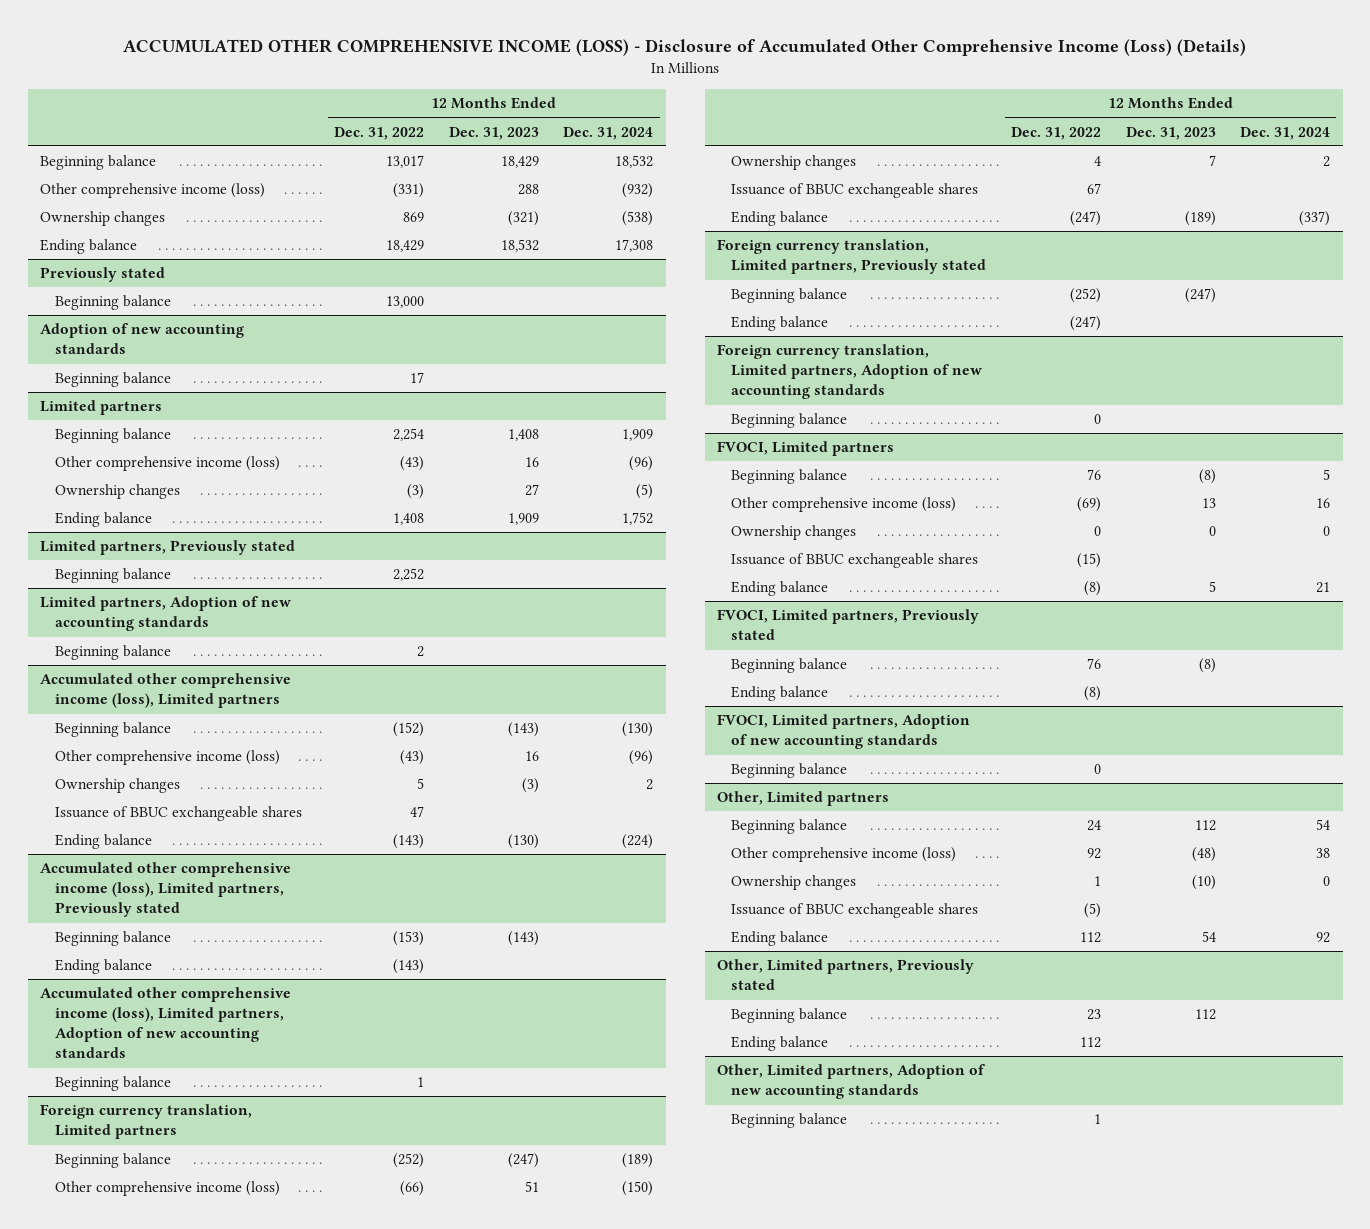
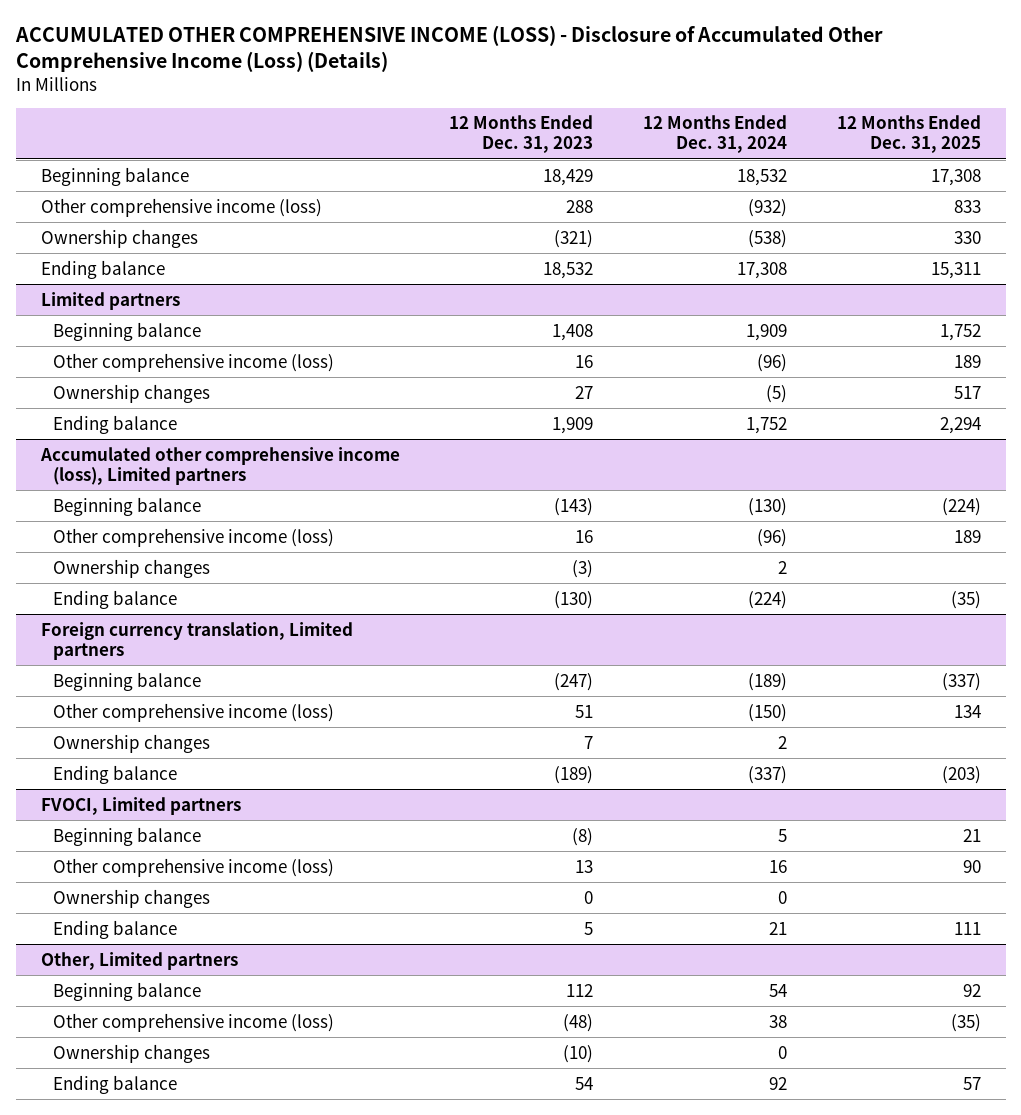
[334,126,425,140] Dec. 31, 2022 -> none
none -> [836,115,981,154] 12 Months Ended Dec. 31, 2025
[40,267,166,283] Previously stated -> none
[54,295,171,311] Beginning balance -> none
[40,323,245,355] Adoption of new accounting standards -> none
[54,372,171,388] Beginning balance -> none
[40,540,296,556] Limited partners, Previously stated -> none
[54,568,171,584] Beginning balance -> none
[40,596,292,632] Limited partners, Adoption of new accounting standards -> none
[54,645,171,661] Beginning balance -> none
[54,806,302,822] Issuance of BBUC exchangeable shares -> none
[40,862,292,918] Accumulated other comprehensive income (loss), Limited partners, Previously stated -> none
[54,931,171,947] Beginning balance -> none
[54,959,152,975] Ending balance -> none
[40,987,292,1059] Accumulated other comprehensive income (loss), Limited partners, Adoption of new accounting standards -> none
[54,1076,171,1092] Beginning balance -> none
[731,183,979,199] Issuance of BBUC exchangeable shares -> none
[717,239,987,275] Foreign currency translation, Limited partners, Previously stated -> none
[731,288,848,304] Beginning balance -> none
[731,316,829,332] Ending balance -> none
[717,344,983,400] Foreign currency translation, Limited partners, Adoption of new accounting standards -> none
[731,413,848,429] Beginning balance -> none
[731,553,979,569] Issuance of BBUC exchangeable shares -> none
[717,609,980,641] FVOCI, Limited partners, Previously stated -> none
[731,658,848,674] Beginning balance -> none
[731,686,829,702] Ending balance -> none
[717,714,971,750] FVOCI, Limited partners, Adoption of new accounting standards -> none
[731,763,848,779] Beginning balance -> none
[731,903,979,919] Issuance of BBUC exchangeable shares -> none
[717,959,975,991] Other, Limited partners, Previously stated -> none
[731,1008,848,1024] Beginning balance -> none
[731,1036,829,1052] Ending balance -> none
[717,1064,986,1100] Other, Limited partners, Adoption of new accounting standards -> none
[731,1113,848,1129] Beginning balance -> none

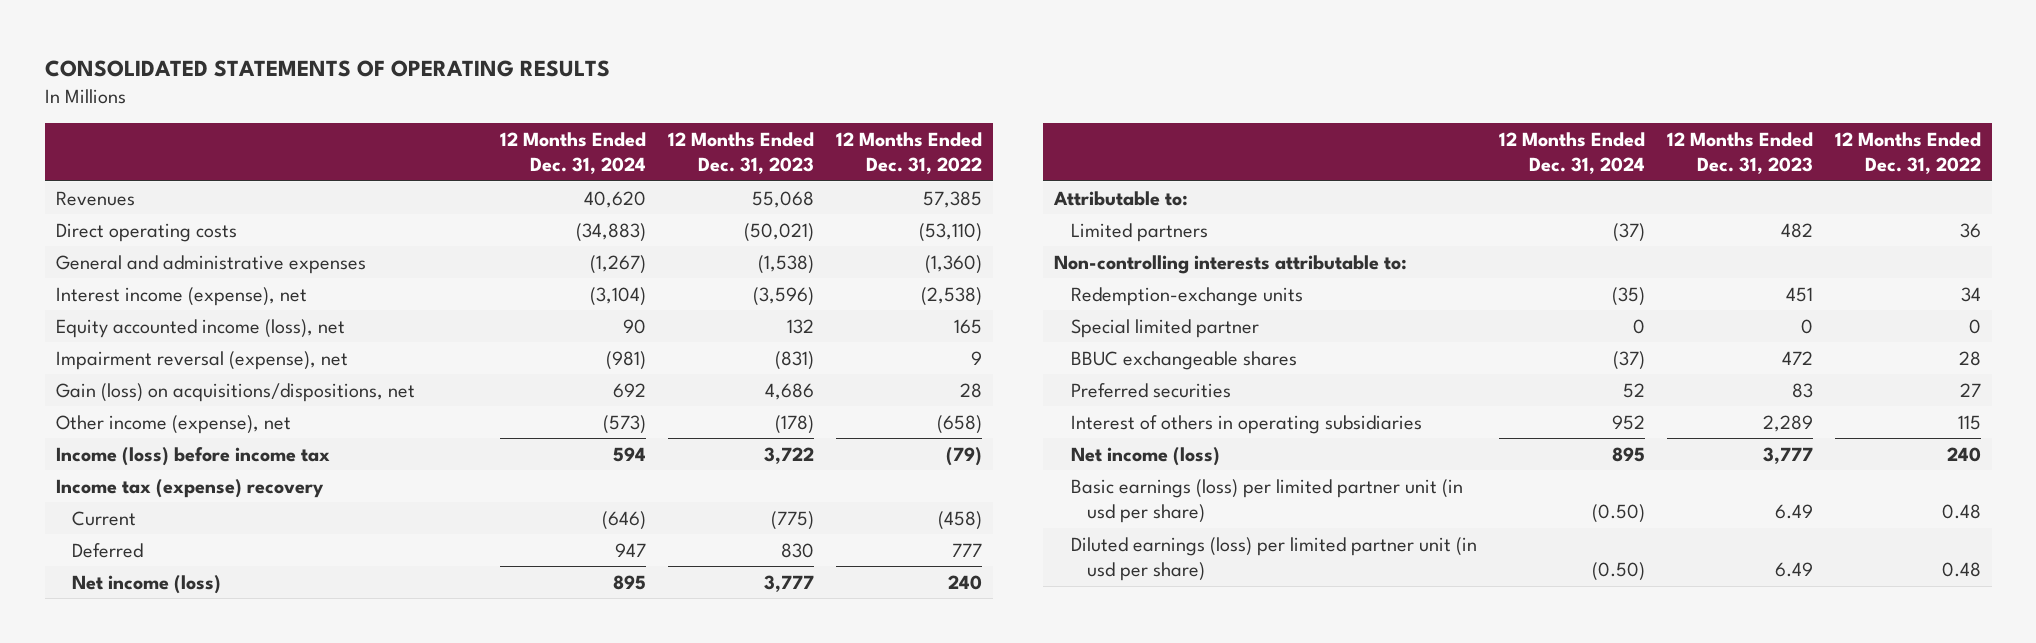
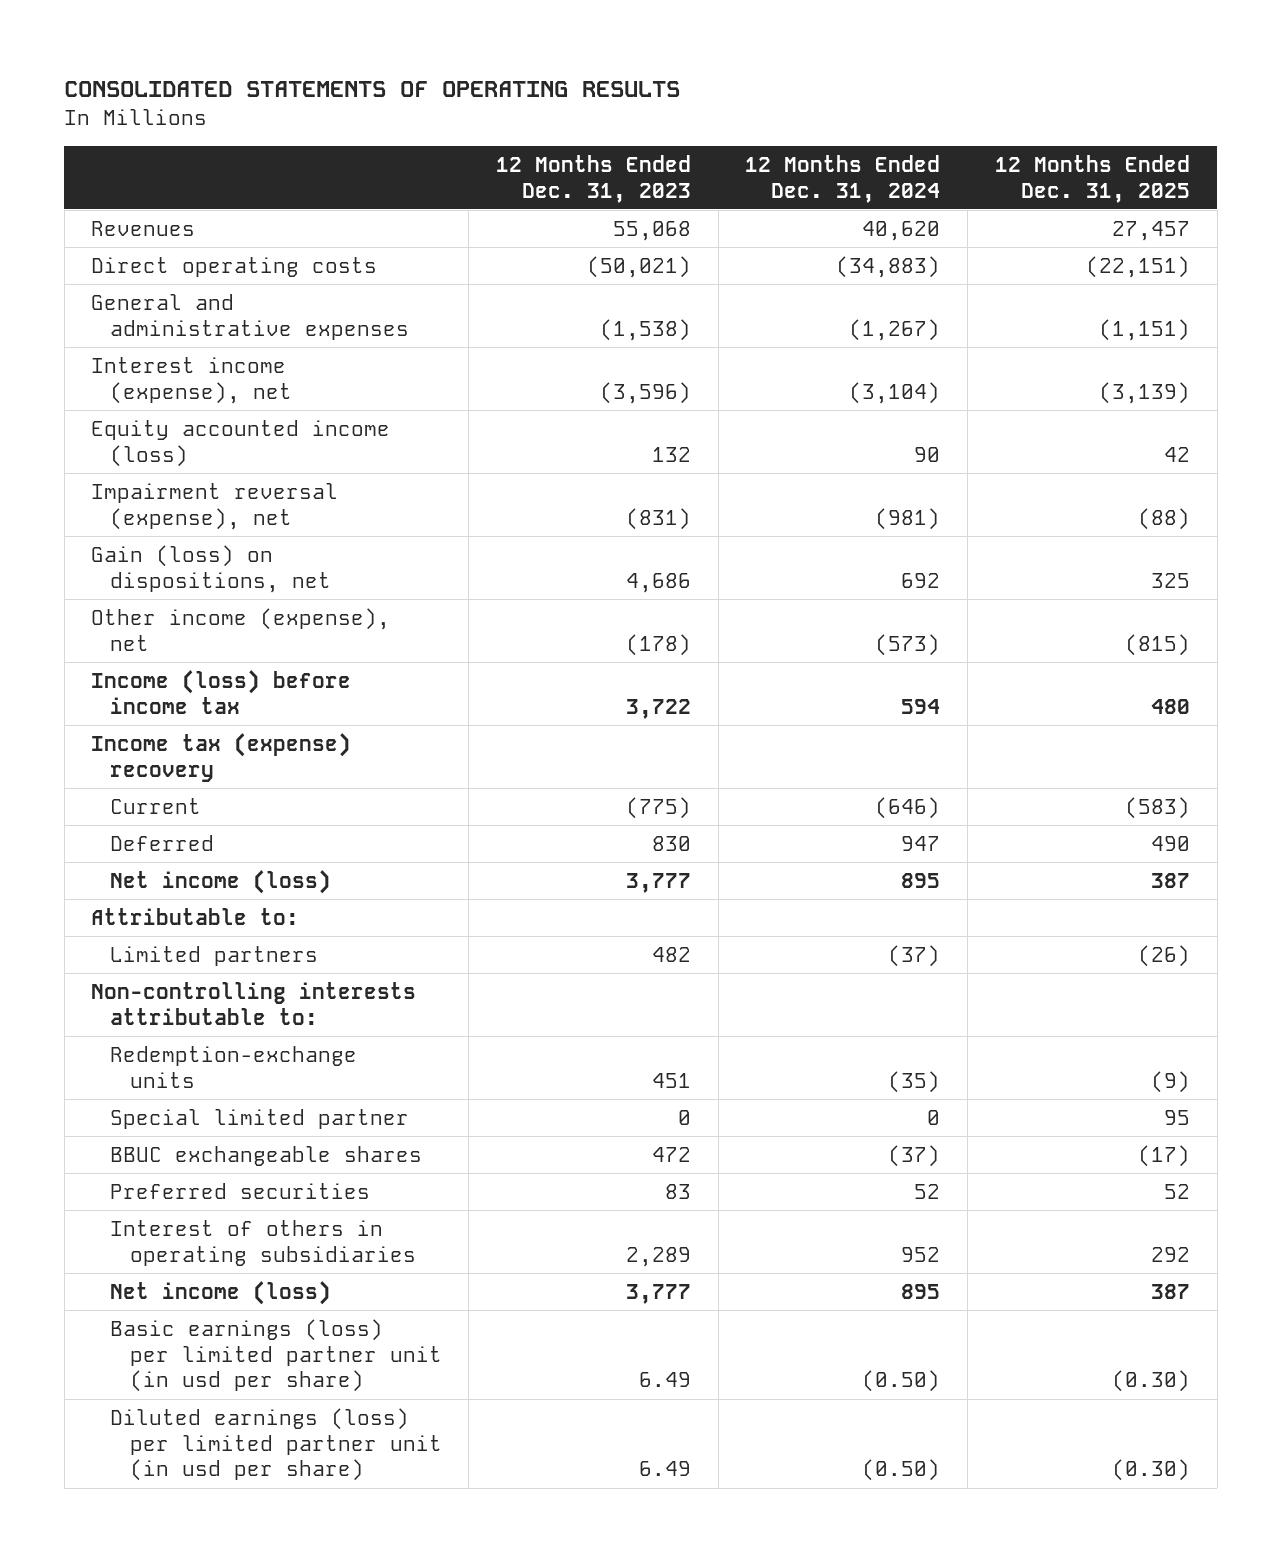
[836,131,983,175] 12 Months Ended Dec. 31, 2022 -> none
none -> [994,154,1190,203] 12 Months Ended Dec. 31, 2025
[55,318,345,338] Equity accounted income (loss), net -> [91,419,391,467] Equity accounted income (loss)
[55,382,415,402] Gain (loss) on acquisitions/dispositions, net -> [91,544,332,593] Gain (loss) on dispositions, net

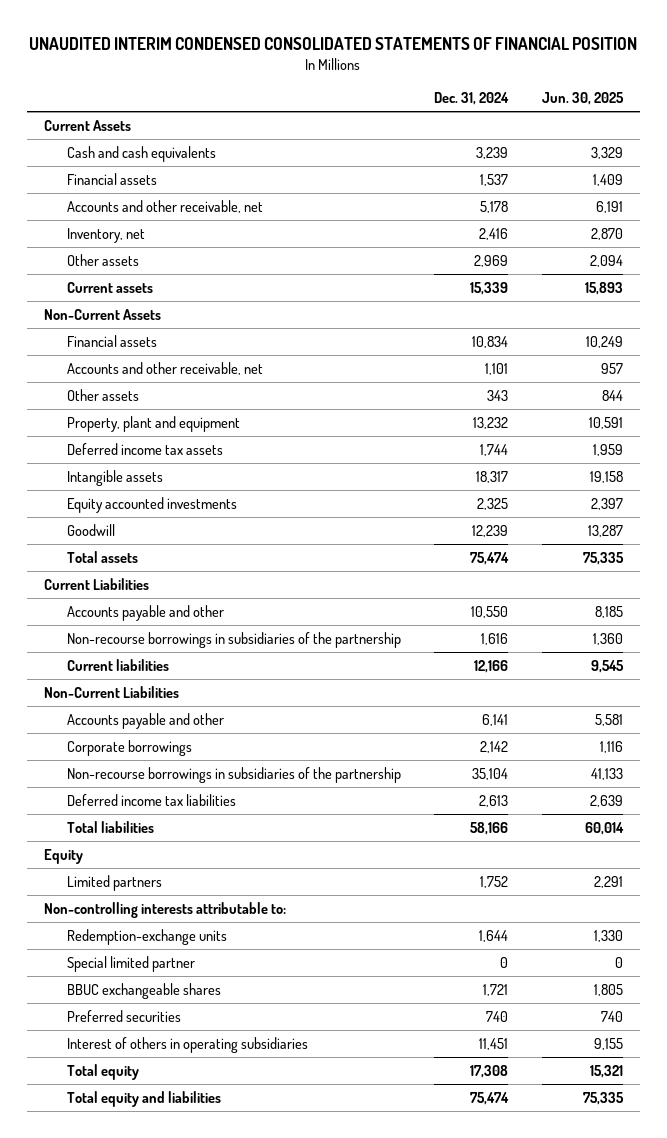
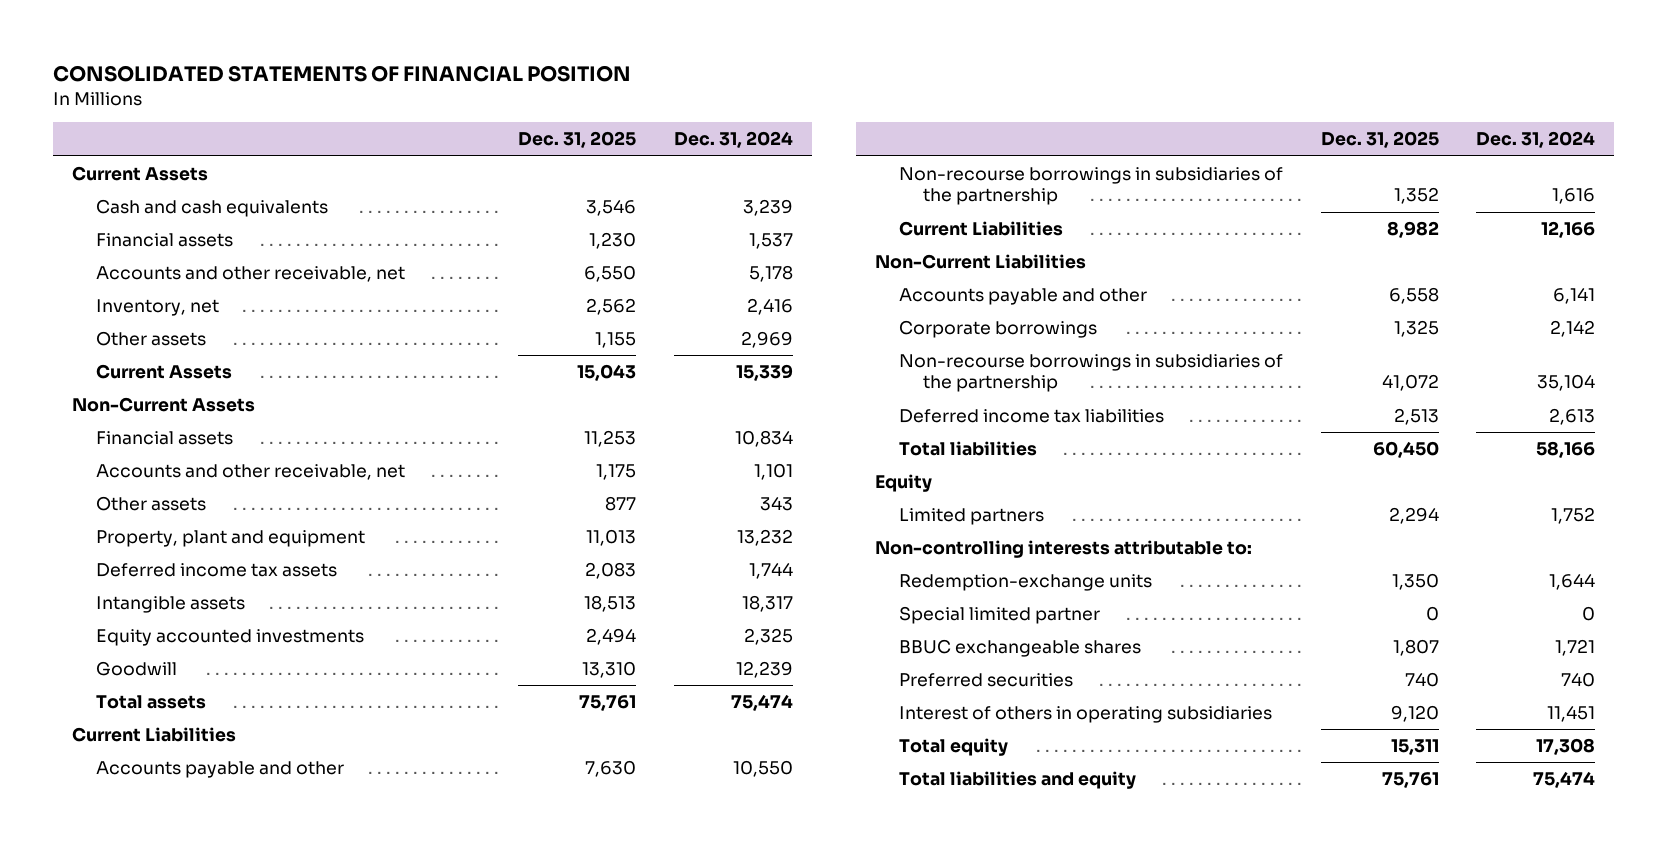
[29,36,638,50] UNAUDITED INTERIM CONDENSED CONSOLIDATED STATEMENTS OF FINANCIAL POSITION -> [53,64,632,82] CONSOLIDATED STATEMENTS OF FINANCIAL POSITION
[541,92,624,106] Jun. 30, 2025 -> none
none -> [518,131,637,149] Dec. 31, 2025
[66,281,153,293] Current assets -> [96,364,233,380] Current Assets
[66,658,169,671] Current liabilities -> [898,221,1063,237] Current Liabilities
[66,1090,221,1107] Total equity and liabilities -> [898,771,1136,790] Total liabilities and equity

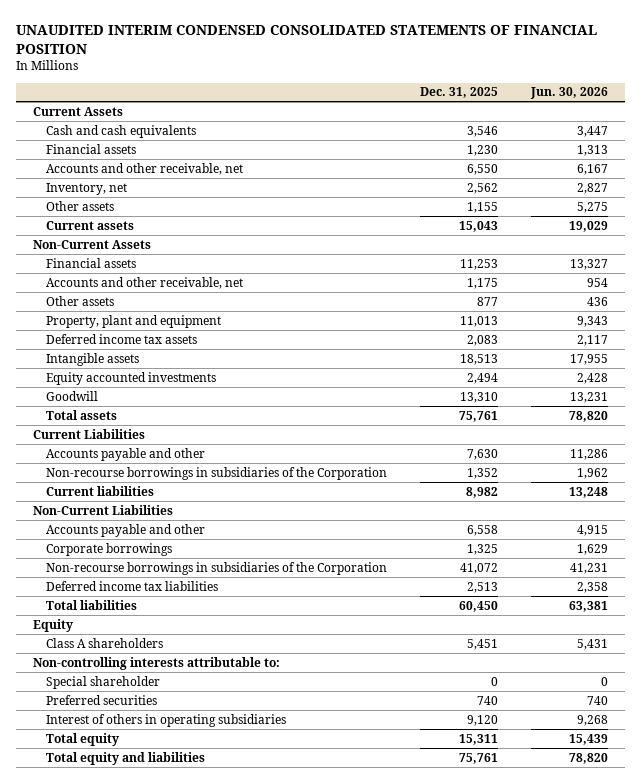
[53,64,632,82] CONSOLIDATED STATEMENTS OF FINANCIAL POSITION -> [16,25,598,55] UNAUDITED INTERIM CONDENSED CONSOLIDATED STATEMENTS OF FINANCIAL POSITION
[673,131,793,149] Dec. 31, 2024 -> none
none -> [530,87,609,100] Jun. 30, 2026
[96,364,233,380] Current Assets -> [46,220,135,230] Current assets
[898,167,1283,206] Non-recourse borrowings in subsidiaries of the partnership -> [46,466,388,480] Non-recourse borrowings in subsidiaries of the Corporation
[898,221,1063,237] Current Liabilities -> [46,485,155,496] Current liabilities
[898,354,1283,393] Non-recourse borrowings in subsidiaries of the partnership -> [46,561,388,575] Non-recourse borrowings in subsidiaries of the Corporation
[898,508,1044,526] Limited partners -> none
none -> [46,637,164,648] Class A shareholders
[898,574,1152,592] Redemption-exchange units -> none
[898,639,1141,658] BBUC exchangeable shares -> none
[898,606,1100,625] Special limited partner -> [46,675,161,689] Special shareholder
[898,771,1136,790] Total liabilities and equity -> [46,751,206,765] Total equity and liabilities

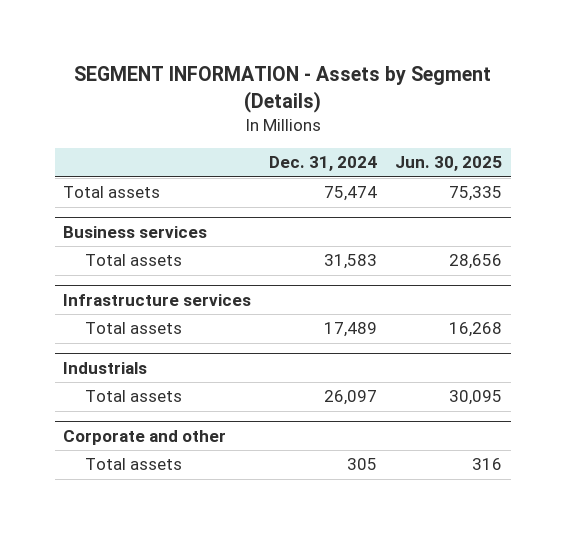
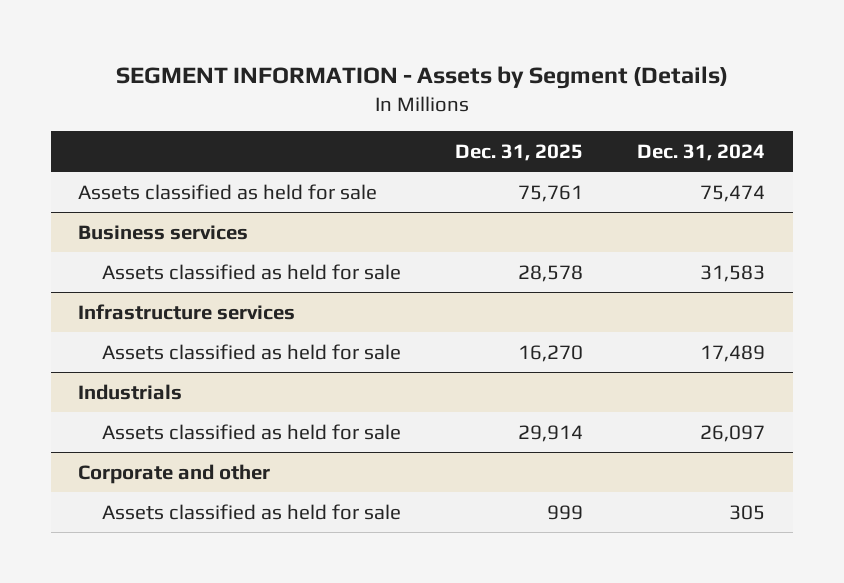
[394,156,502,172] Jun. 30, 2025 -> none
none -> [455,143,584,161] Dec. 31, 2025
[63,186,161,199] Total assets -> [78,183,378,200] Assets classified as held for sale
[85,254,183,267] Total assets -> [101,263,401,280] Assets classified as held for sale
[85,322,183,335] Total assets -> [101,343,401,360] Assets classified as held for sale
[85,390,183,403] Total assets -> [101,423,401,440] Assets classified as held for sale
[85,458,183,471] Total assets -> [101,503,401,520] Assets classified as held for sale

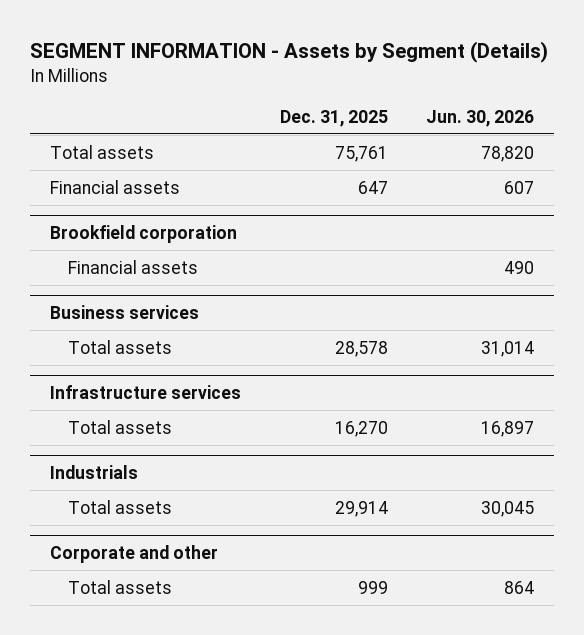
[637,143,766,161] Dec. 31, 2024 -> none
none -> [426,109,535,127] Jun. 30, 2026
[78,183,378,200] Assets classified as held for sale -> [49,144,154,159] Total assets
none -> [49,179,180,194] Financial assets
none -> [49,225,237,244] Brookfield corporation
none -> [67,259,198,274] Financial assets
[101,263,401,280] Assets classified as held for sale -> [67,339,172,354] Total assets
[101,343,401,360] Assets classified as held for sale -> [67,419,172,434] Total assets
[101,423,401,440] Assets classified as held for sale -> [67,499,172,514] Total assets
[101,503,401,520] Assets classified as held for sale -> [67,579,172,594] Total assets

